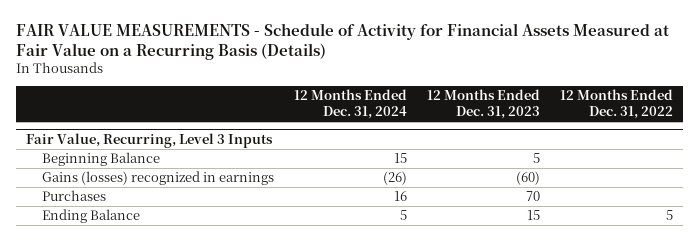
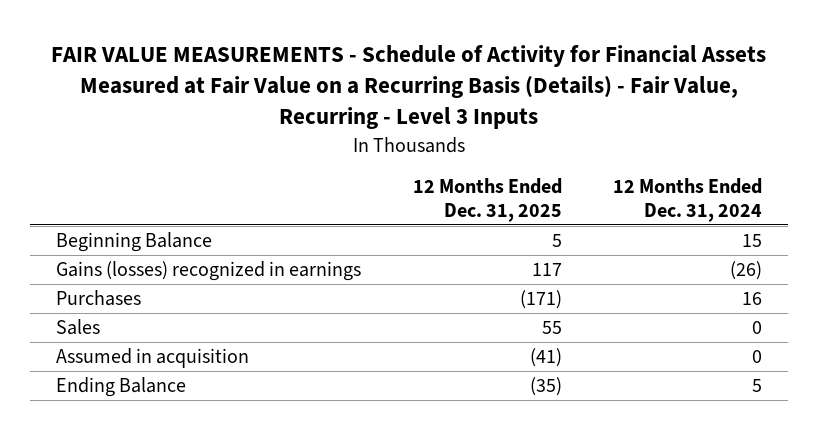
[15,22,669,60] FAIR VALUE MEASUREMENTS - Schedule of Activity for Financial Assets Measured at Fair Value on a Recurring Basis (Details) -> [51,44,767,130] FAIR VALUE MEASUREMENTS - Schedule of Activity for Financial Assets Measured at Fair Value on a Recurring Basis (Details) - Fair Value, Recurring - Level 3 Inputs
[427,89,541,120] 12 Months Ended Dec. 31, 2023 -> none
[560,89,674,120] 12 Months Ended Dec. 31, 2022 -> none
none -> [412,178,562,222] 12 Months Ended Dec. 31, 2025
[25,133,273,149] Fair Value, Recurring, Level 3 Inputs -> none
none -> [56,319,101,336] Sales
none -> [56,348,250,369] Assumed in acquisition

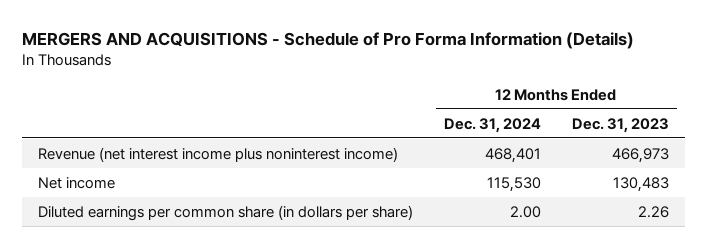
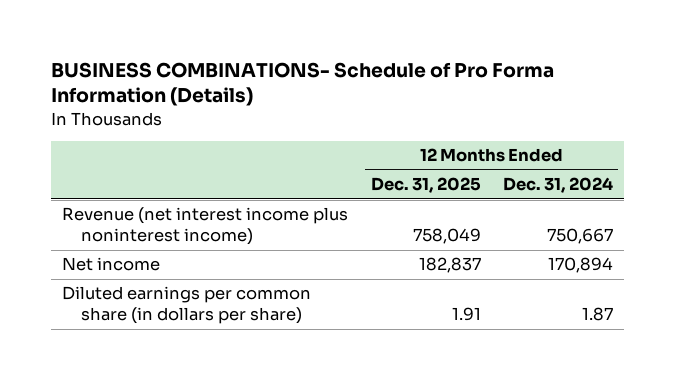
[22,32,635,50] MERGERS AND ACQUISITIONS - Schedule of Pro Forma Information (Details) -> [51,61,555,107] BUSINESS COMBINATIONS- Schedule of Pro Forma Information (Details)
[572,117,670,133] Dec. 31, 2023 -> none
none -> [370,177,481,194] Dec. 31, 2025
[484,147,541,163] 468,401 -> [546,228,613,245] 750,667
[486,176,541,192] 115,530 -> [547,257,613,274] 170,894
[509,205,541,218] 2.00 -> [581,307,613,322] 1.87

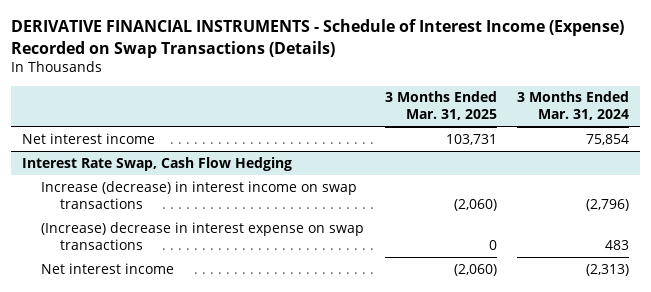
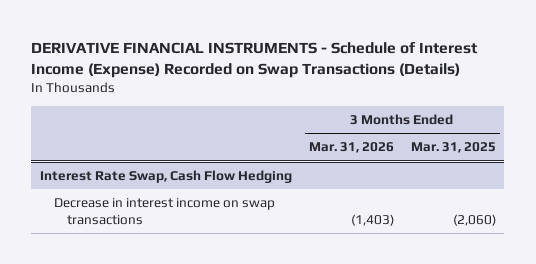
[517,91,630,121] 3 Months Ended Mar. 31, 2024 -> none
none -> [308,142,394,154] Mar. 31, 2026
[21,132,155,144] Net interest income -> none
[41,221,365,250] (Increase) decrease in interest expense on swap transactions -> none
[41,262,175,274] Net interest income -> none
[41,180,358,209] Increase (decrease) in interest income on swap transactions -> [53,198,275,225] Decrease in interest income on swap transactions

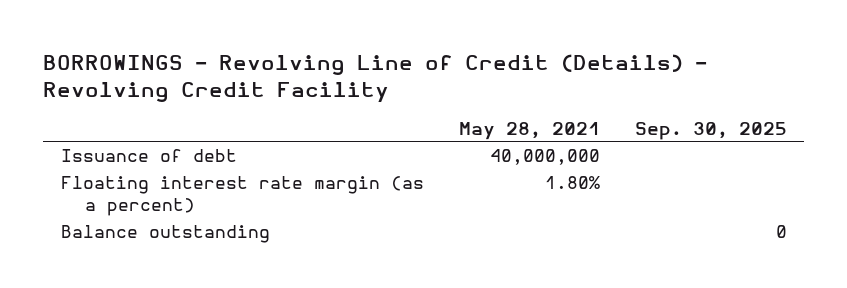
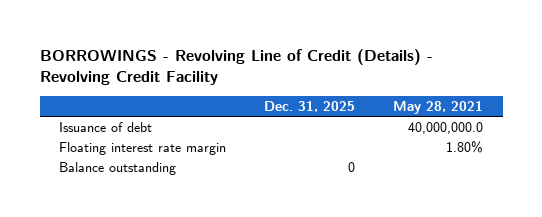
[634,121,787,140] Sep. 30, 2025 -> none
none -> [264,100,356,112] Dec. 31, 2025
[489,148,600,165] 40,000,000 -> [408,121,484,134] 40,000,000.0
[60,175,424,216] Floating interest rate margin (as a percent) -> [58,141,226,155] Floating interest rate margin

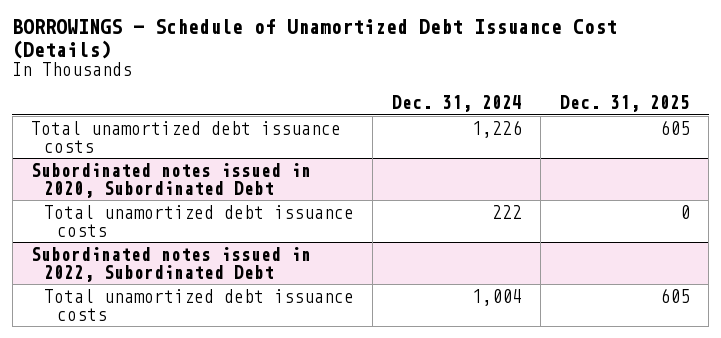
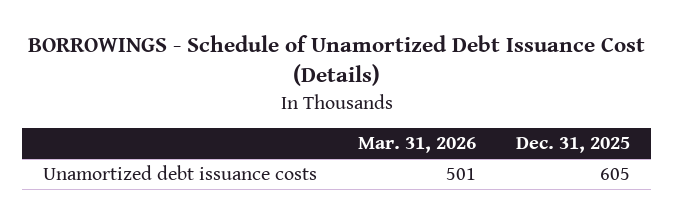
[391,95,522,113] Dec. 31, 2024 -> none
none -> [357,137,476,154] Mar. 31, 2026
[31,162,312,198] Subordinated notes issued in 2020, Subordinated Debt -> none
[43,204,354,237] Total unamortized debt issuance costs -> none
[31,246,312,282] Subordinated notes issued in 2022, Subordinated Debt -> none
[43,288,354,321] Total unamortized debt issuance costs -> none
[31,120,342,153] Total unamortized debt issuance costs -> [42,165,317,181] Unamortized debt issuance costs

